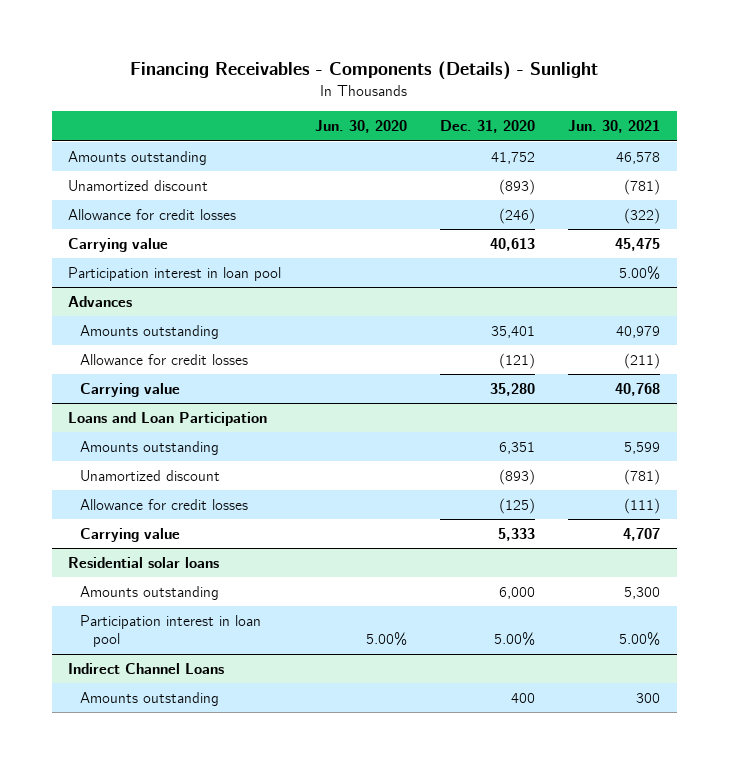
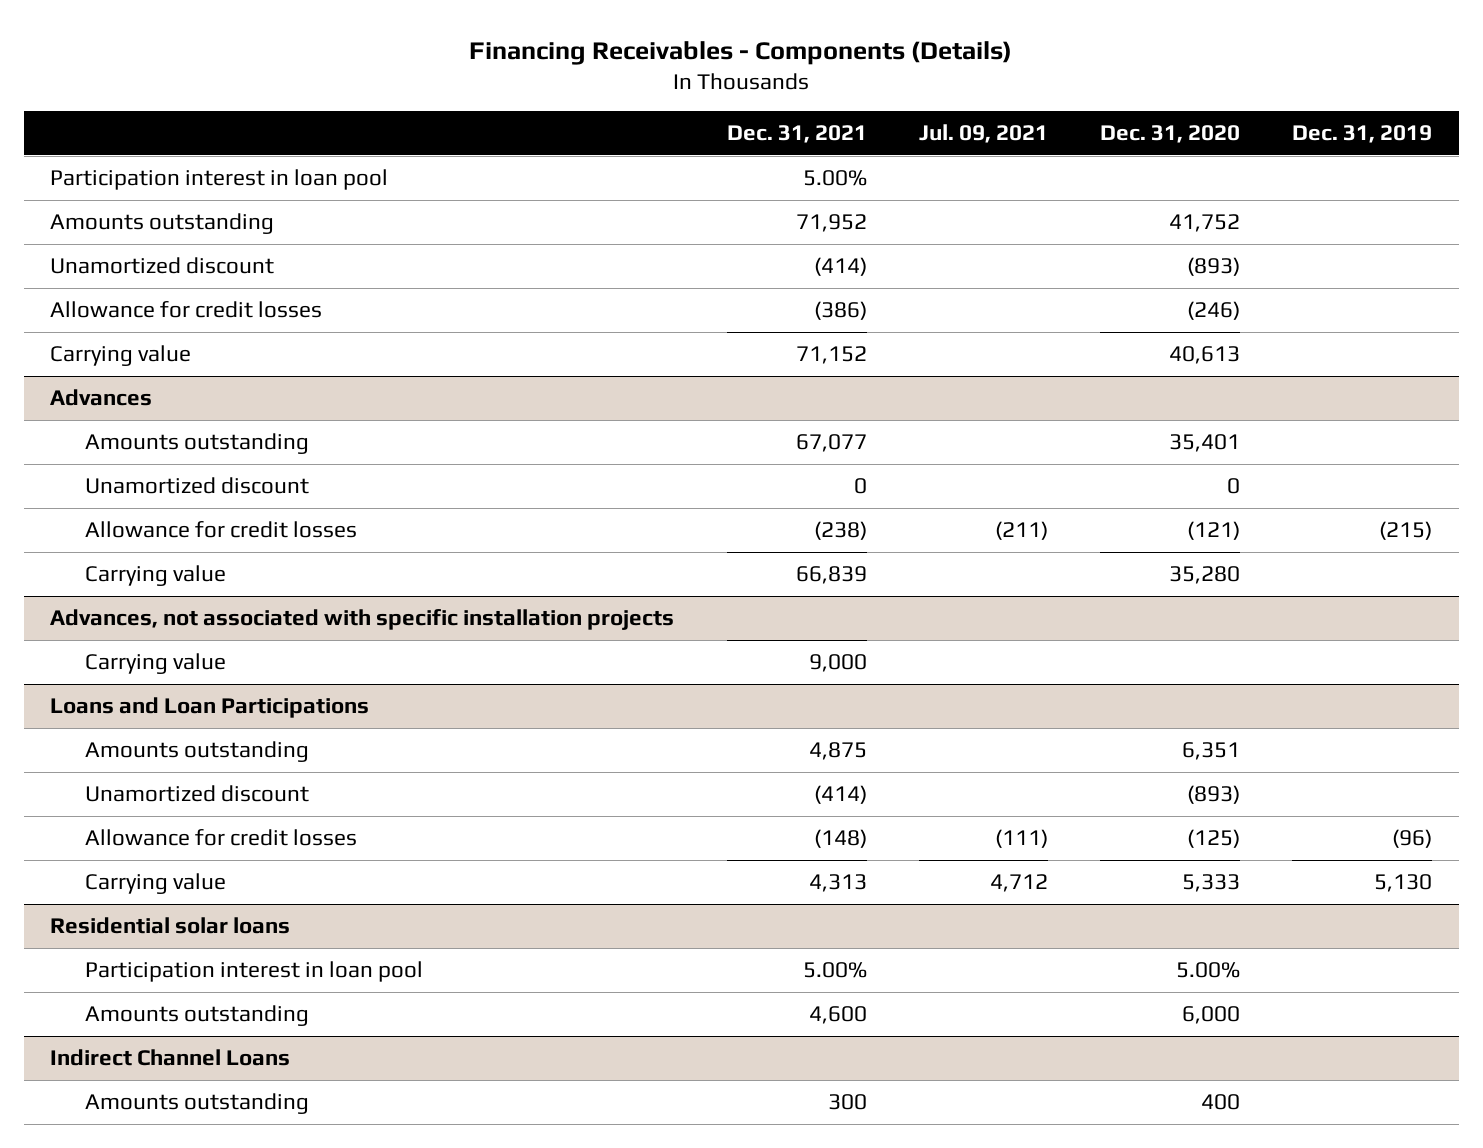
[130,61,599,81] Financing Receivables - Components (Details) - Sunlight -> [469,40,1013,65] Financing Receivables - Components (Details)
[314,120,407,134] Jun. 30, 2020 -> none
[568,120,661,134] Jun. 30, 2021 -> none
none -> [726,125,867,144] Dec. 31, 2021
none -> [918,124,1048,144] Jul. 09, 2021
none -> [1292,125,1433,144] Dec. 31, 2019
[68,266,282,281] Participation interest in loan pool -> [50,169,389,191] Participation interest in loan pool
none -> [85,477,310,495] Unamortized discount
none -> [50,609,675,631] Advances, not associated with specific installation projects
none -> [85,653,227,675] Carrying value
[68,411,268,426] Loans and Loan Participation -> [50,697,370,719] Loans and Loan Participations
[80,585,220,600] Amounts outstanding -> [85,1005,310,1027] Amounts outstanding

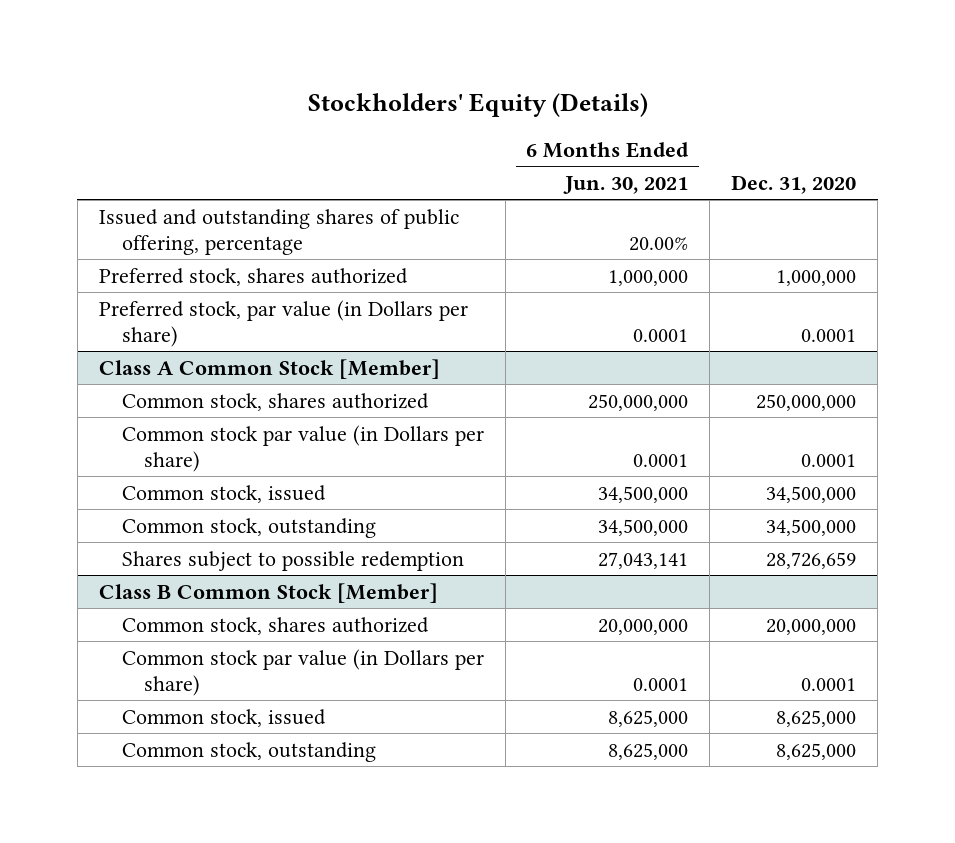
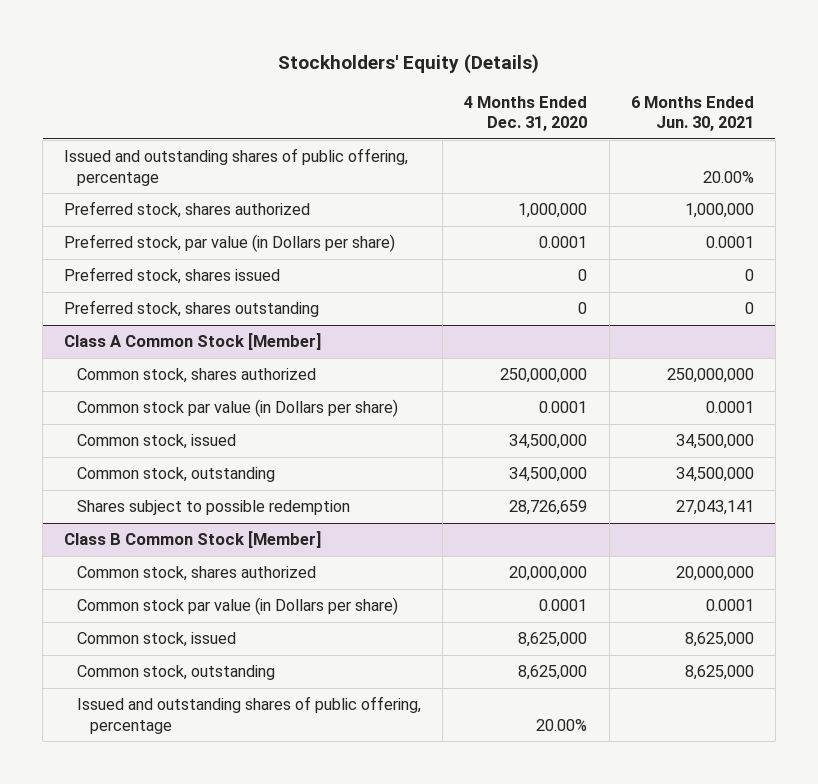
[731,174,857,194] Dec. 31, 2020 -> none
none -> [464,95,588,132] 4 Months Ended Dec. 31, 2020
none -> [64,267,281,285] Preferred stock, shares issued
none -> [64,300,320,318] Preferred stock, shares outstanding
none -> [77,696,422,734] Issued and outstanding shares of public offering, percentage

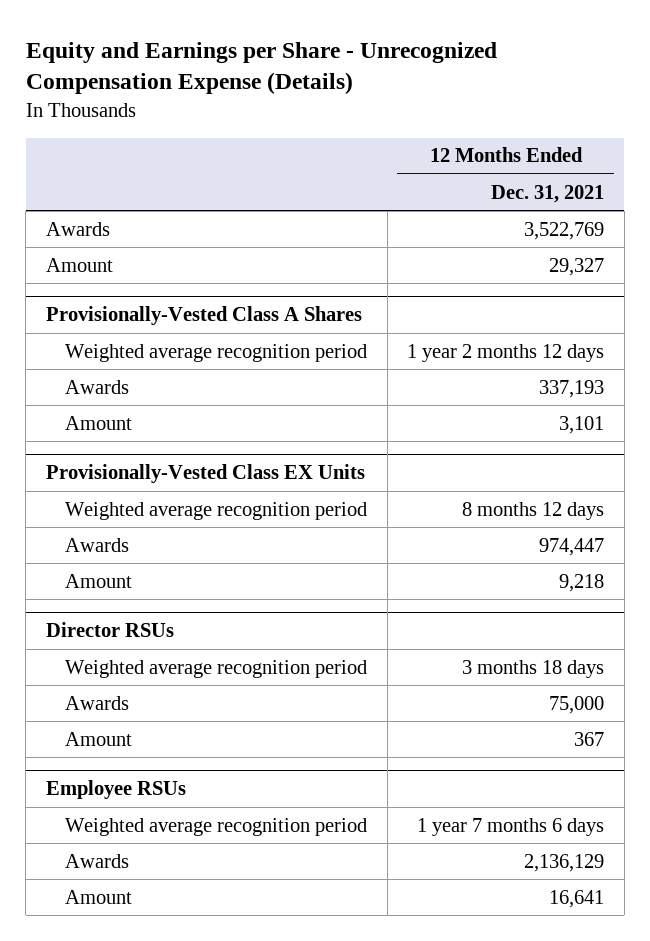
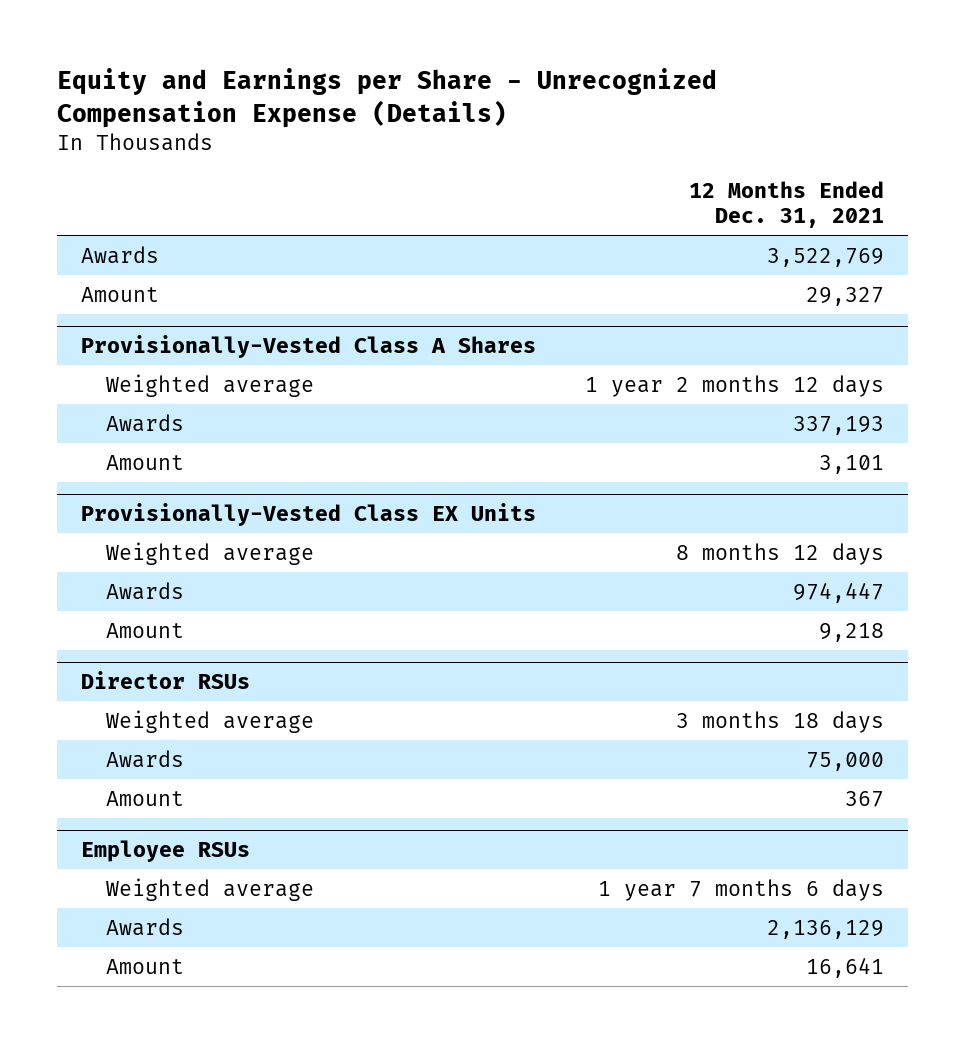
[65,343,368,362] Weighted average recognition period -> [106,373,315,397] Weighted average
[65,501,368,520] Weighted average recognition period -> [106,541,315,565] Weighted average
[65,659,368,678] Weighted average recognition period -> [106,709,315,733] Weighted average
[65,817,368,836] Weighted average recognition period -> [106,877,315,901] Weighted average

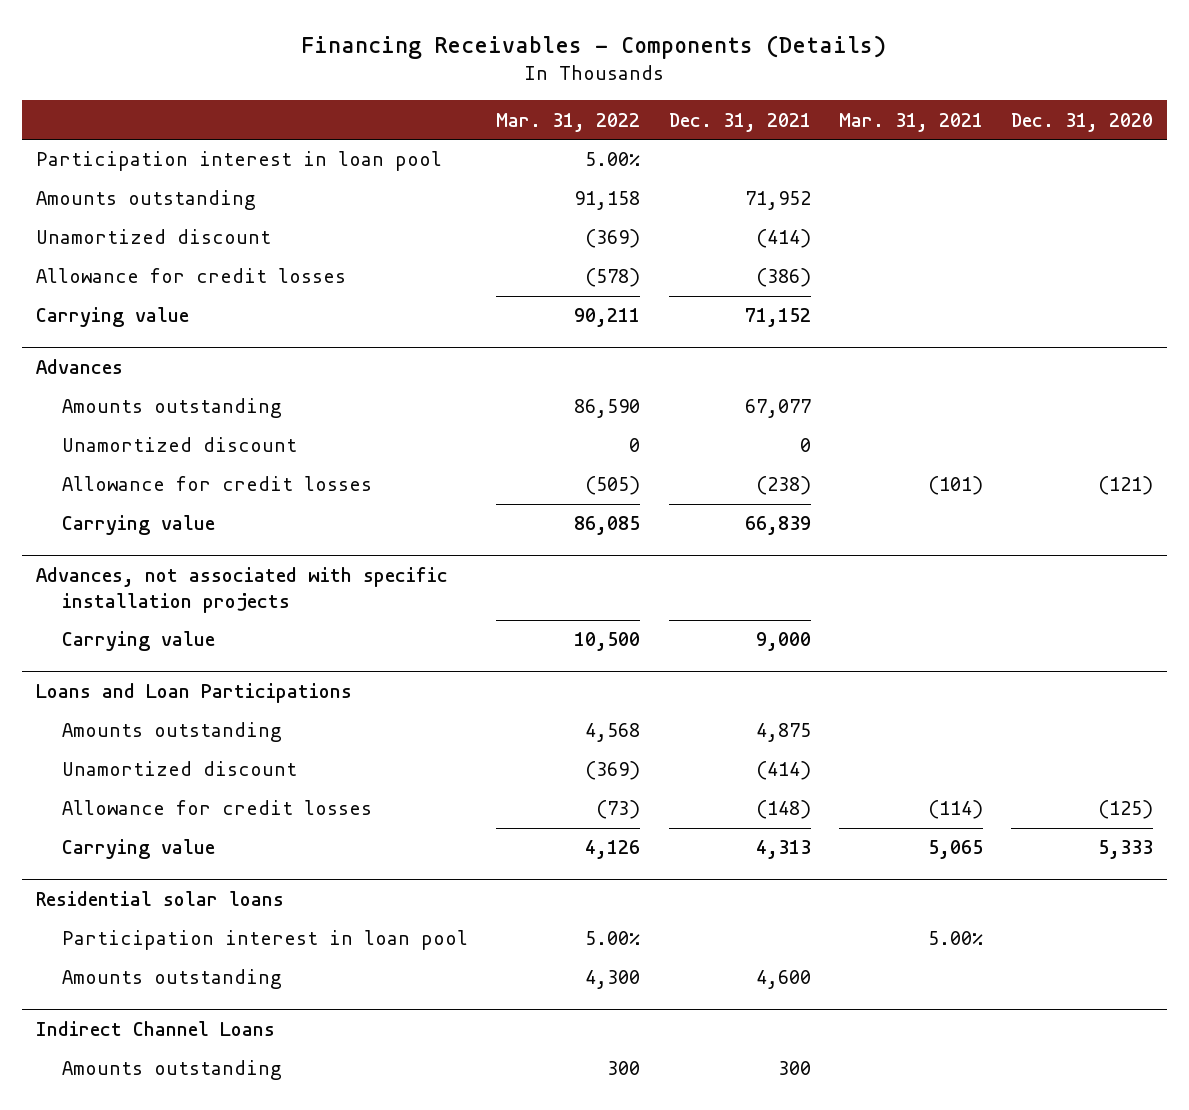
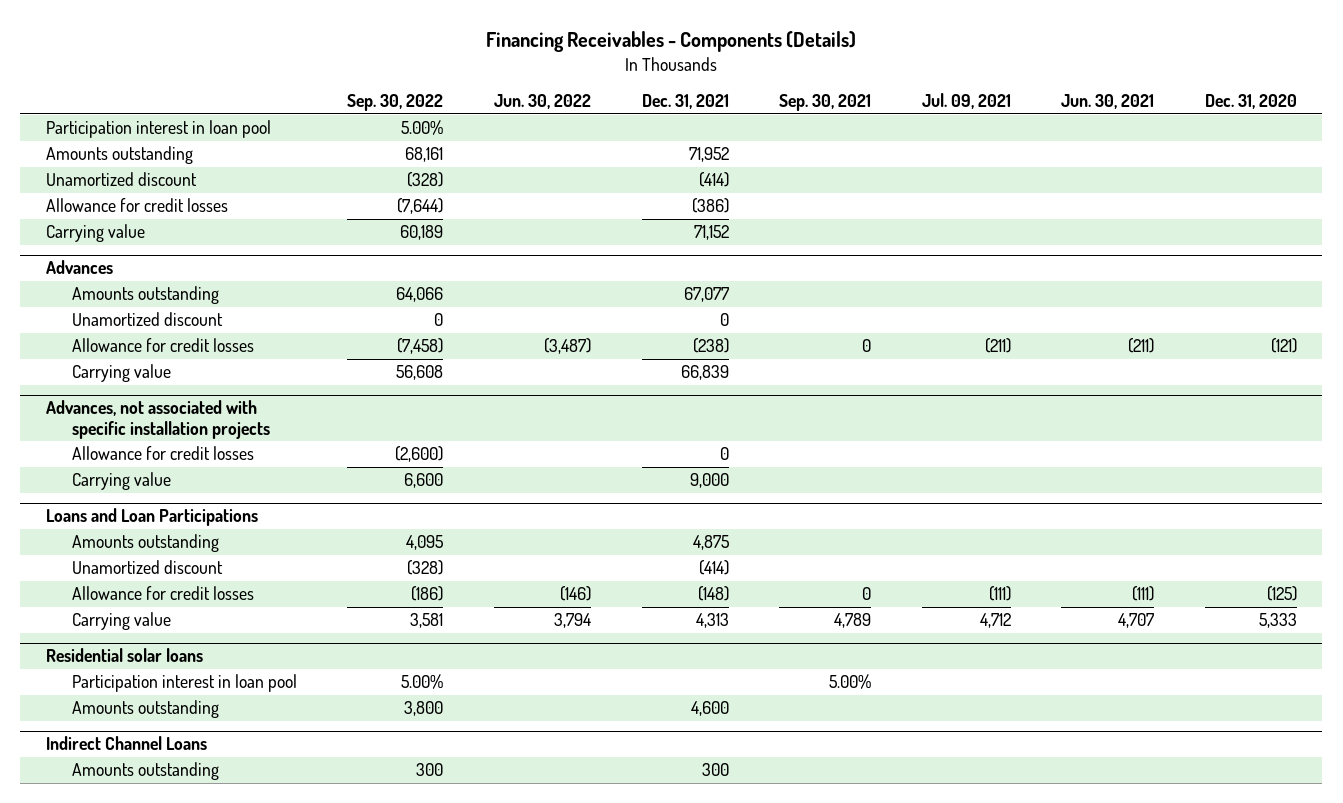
[496,112,641,132] Mar. 31, 2022 -> none
[838,112,983,132] Mar. 31, 2021 -> none
none -> [347,94,444,112] Sep. 30, 2022
none -> [494,94,592,110] Jun. 30, 2022
none -> [779,94,872,112] Sep. 30, 2021
none -> [921,93,1011,110] Jul. 09, 2021
none -> [1061,94,1155,110] Jun. 30, 2021
none -> [71,446,254,461] Allowance for credit losses

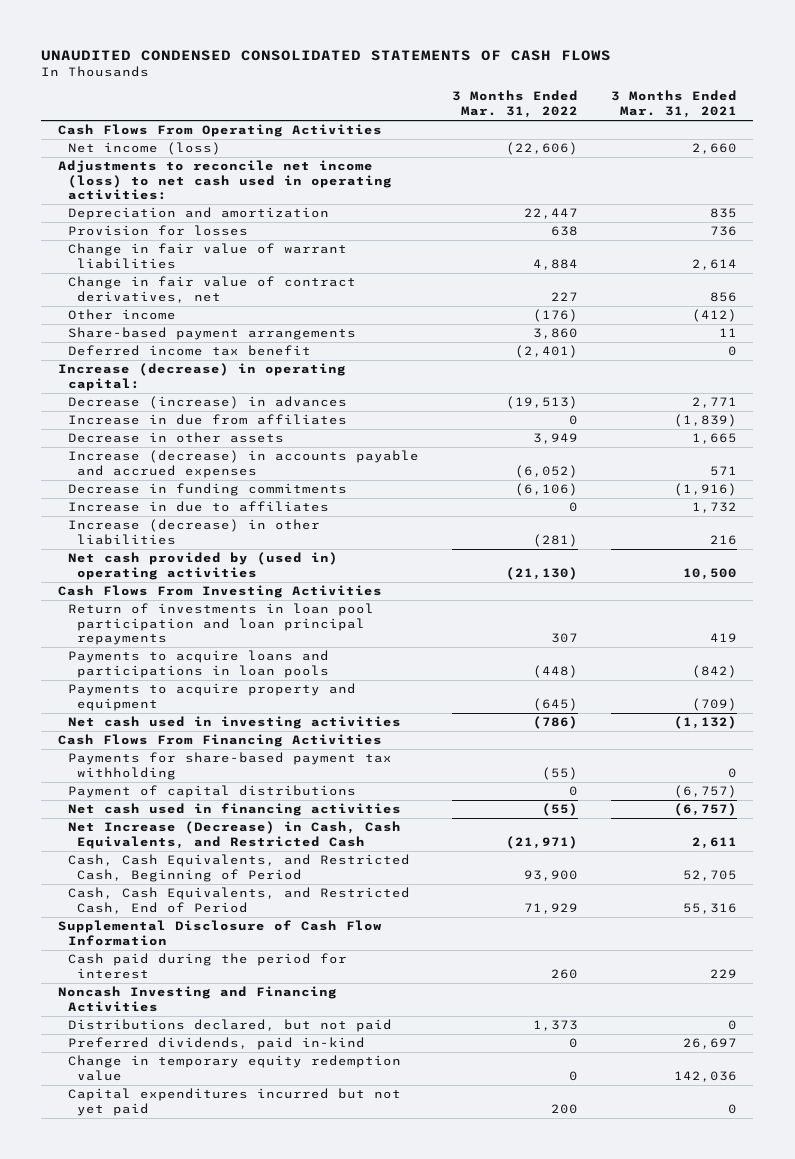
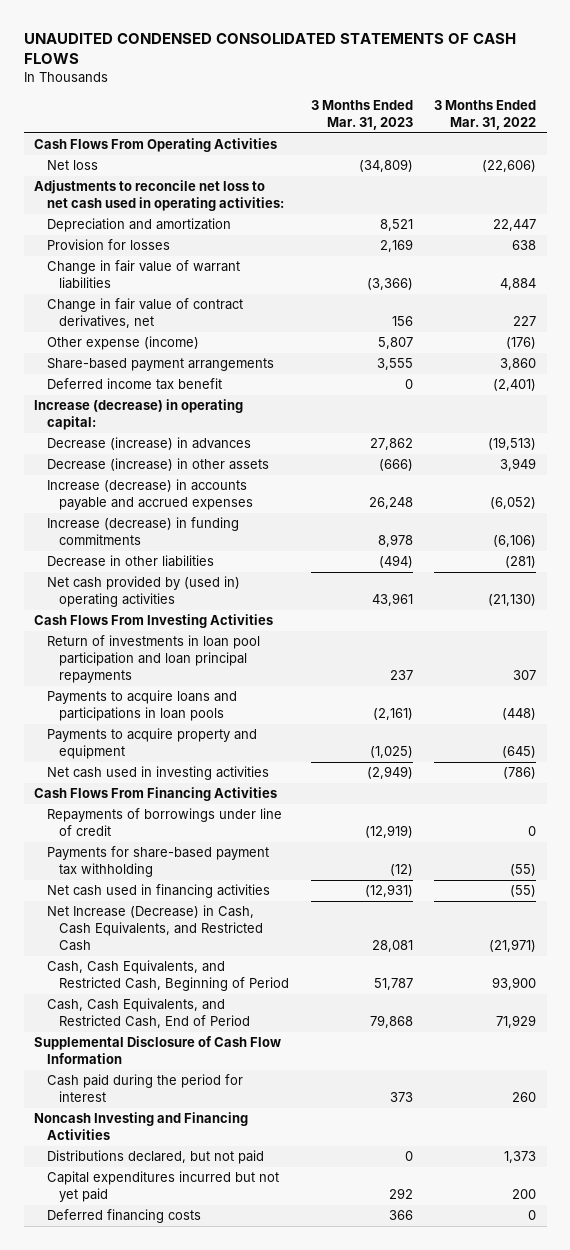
[610,90,737,119] 3 Months Ended Mar. 31, 2021 -> none
none -> [310,100,413,130] 3 Months Ended Mar. 31, 2023
[67,142,221,156] Net income (loss) -> [46,160,98,171] Net loss
[57,160,392,201] Adjustments to reconcile net income (loss) to net cash used in operating activities: -> [34,180,284,212] Adjustments to reconcile net loss to net cash used in operating activities:
[67,309,176,321] Other income -> [46,336,199,351] Other expense (income)
[67,414,347,426] Increase in due from affiliates -> none
[67,432,284,444] Decrease in other assets -> [46,458,269,472] Decrease (increase) in other assets
[67,501,329,513] Increase in due to affiliates -> none
[67,483,347,497] Decrease in funding commitments -> [46,517,239,546] Increase (decrease) in funding commitments
[67,519,320,545] Increase (decrease) in other liabilities -> [46,555,214,568] Decrease in other liabilities
none -> [46,808,282,837] Repayments of borrowings under line of credit
[67,785,356,799] Payment of capital distributions -> none
[67,1037,365,1051] Preferred dividends, paid in-kind -> none
[67,1055,401,1081] Change in temporary equity redemption value -> none
none -> [46,1209,201,1224] Deferred financing costs

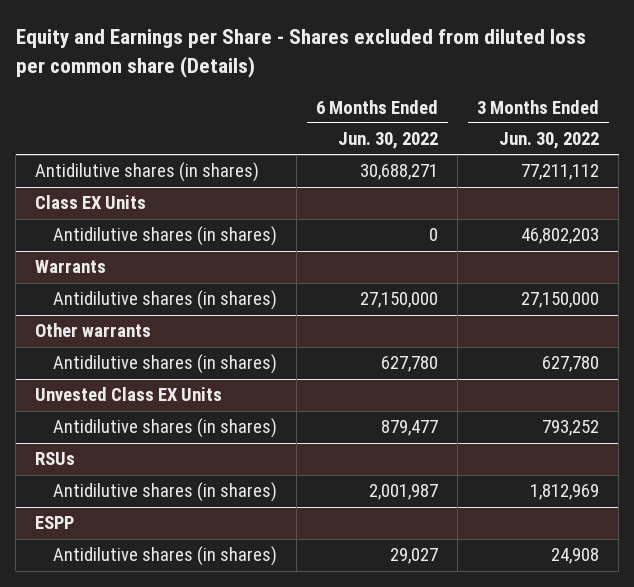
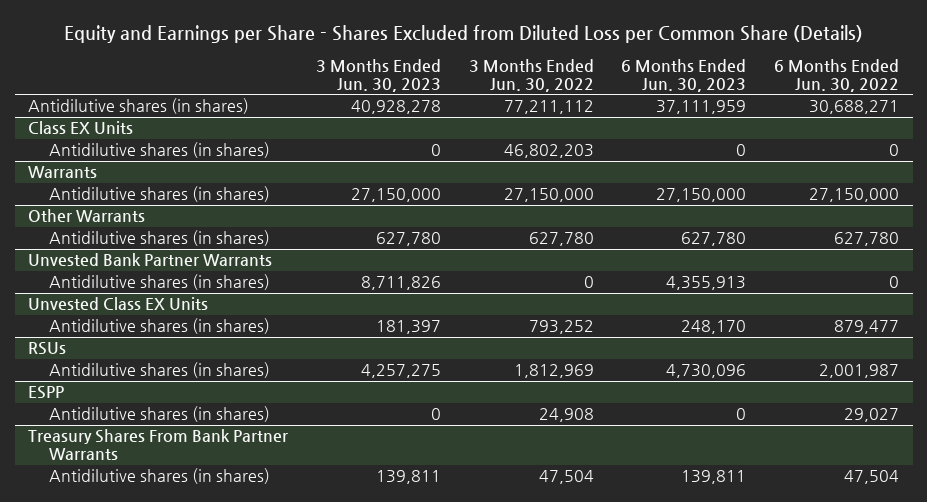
[15,29,586,78] Equity and Earnings per Share - Shares excluded from diluted loss per common share (Details) -> [63,24,863,43] Equity and Earnings per Share - Shares Excluded from Diluted Loss per Common Share (Details)
none -> [316,58,442,92] 3 Months Ended Jun. 30, 2023
none -> [621,58,747,92] 6 Months Ended Jun. 30, 2023
[35,323,152,338] Other warrants -> [28,209,146,223] Other Warrants
none -> [28,253,273,267] Unvested Bank Partner Warrants
none -> [48,274,270,291] Antidilutive shares (in shares)
none -> [28,429,289,461] Treasury Shares From Bank Partner Warrants
none -> [48,468,270,485] Antidilutive shares (in shares)

